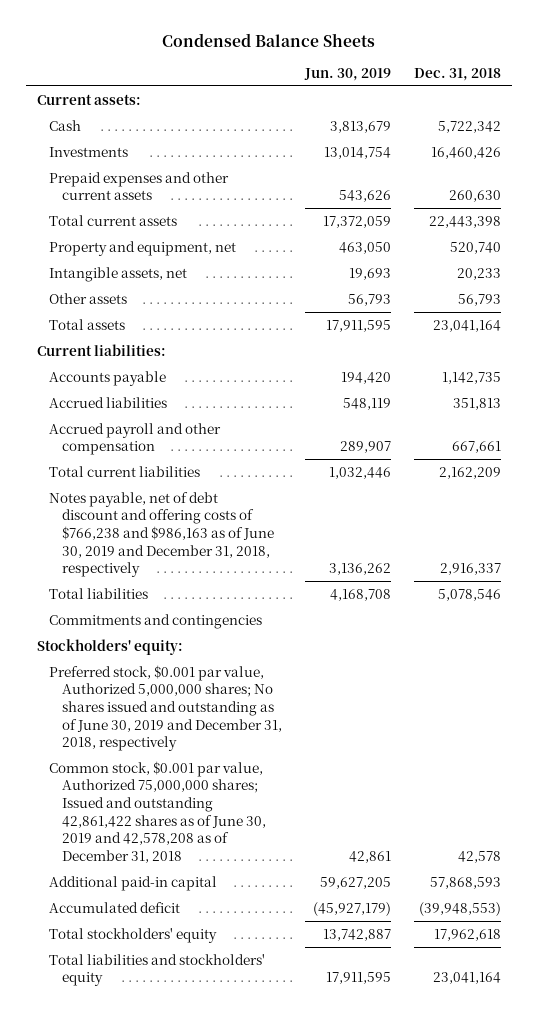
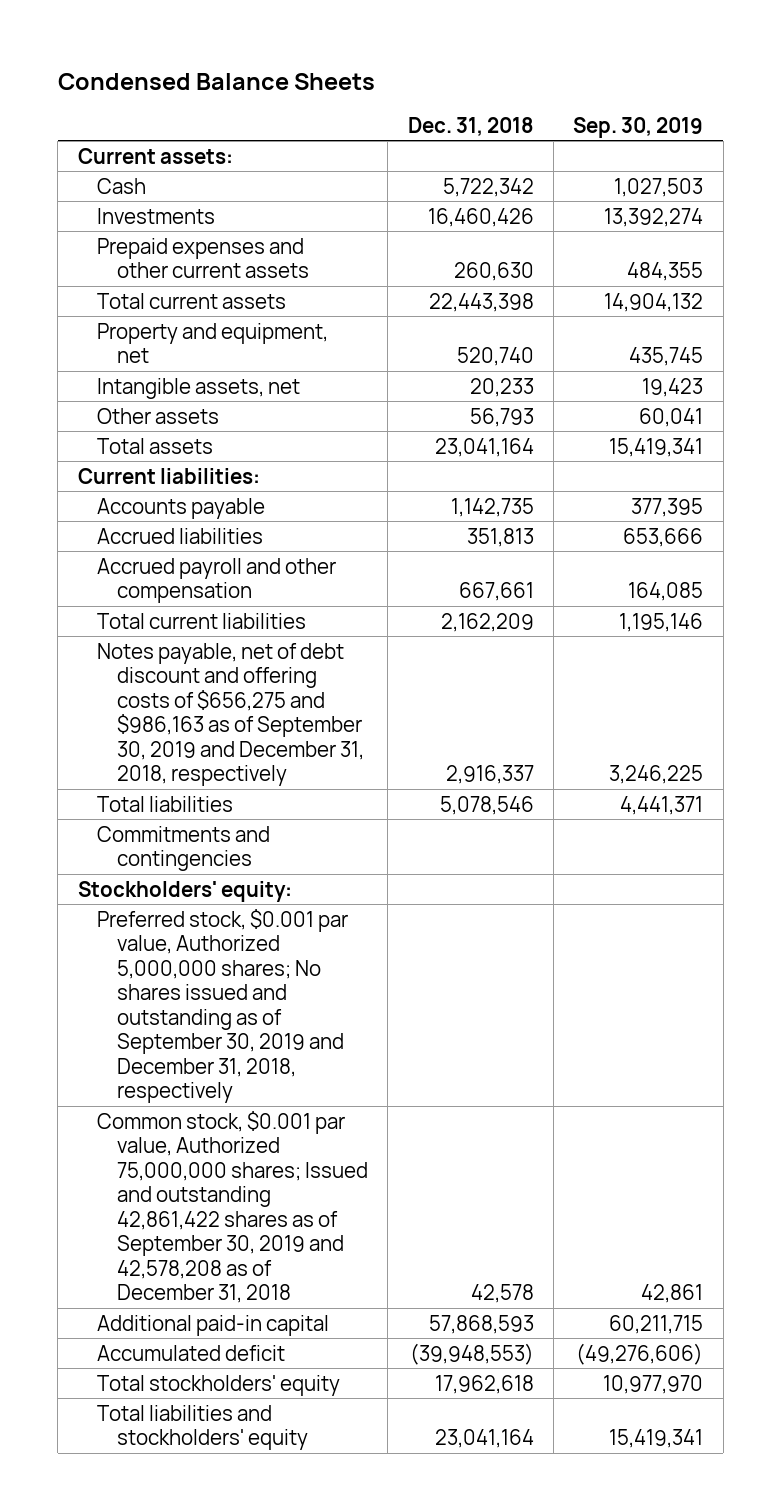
[303,68,391,82] Jun. 30, 2019 -> none
none -> [573,116,704,138] Sep. 30, 2019
[49,491,274,578] Notes payable, net of debt discount and offering costs of $766,238 and $986,163 as of June 30, 2019 and December 31, 2018, respectively -> [97,642,365,787] Notes payable, net of debt discount and offering costs of $656,275 and $986,163 as of September 30, 2019 and December 31, 2018, respectively
[49,664,282,752] Preferred stock, $0.001 par value, Authorized 5,000,000 shares; No shares issued and outstanding as of June 30, 2019 and December 31, 2018, respectively -> [97,908,349,1104] Preferred stock, $0.001 par value, Authorized 5,000,000 shares; No shares issued and outstanding as of September 30, 2019 and December 31, 2018, respectively
[49,760,266,863] Common stock, $0.001 par value, Authorized 75,000,000 shares; Issued and outstanding 42,861,422 shares as of June 30, 2019 and 42,578,208 as of December 31, 2018 -> [97,1110,369,1304] Common stock, $0.001 par value, Authorized 75,000,000 shares; Issued and outstanding 42,861,422 shares as of September 30, 2019 and 42,578,208 as of December 31, 2018

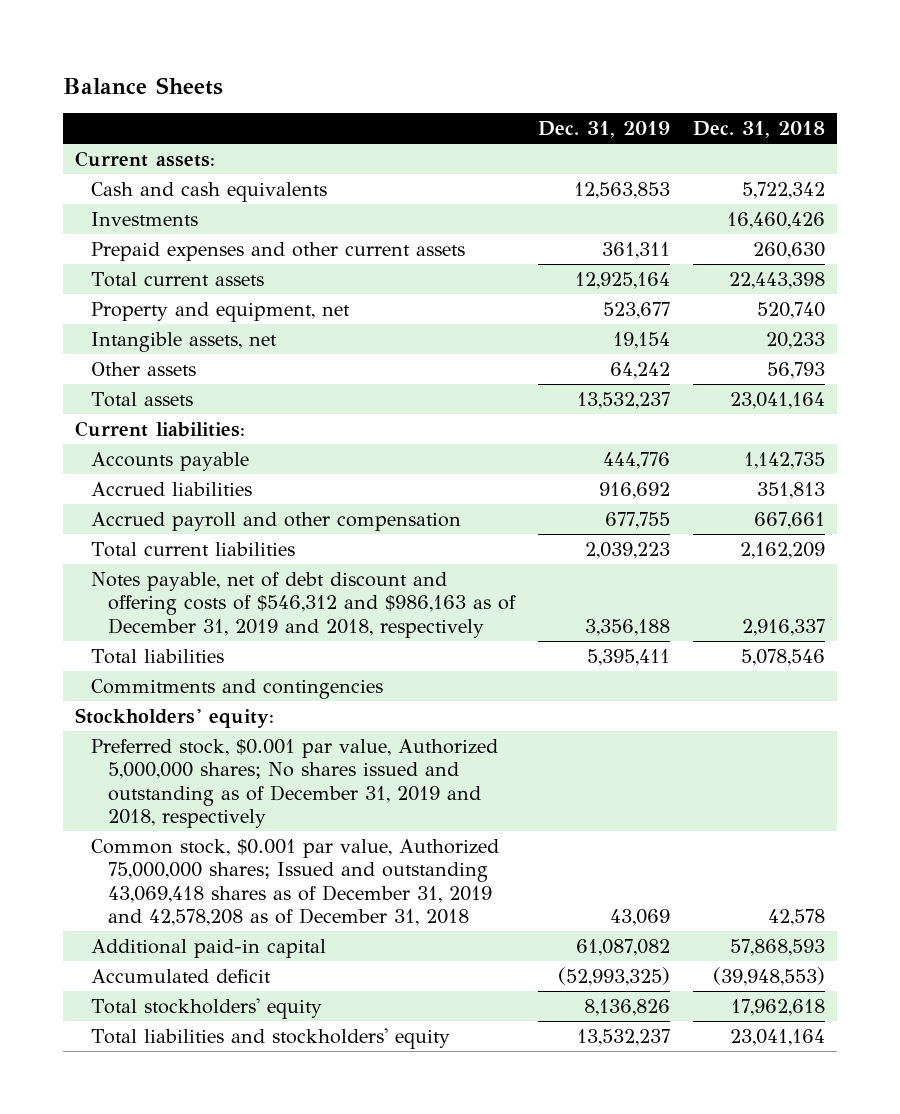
[57,72,375,90] Condensed Balance Sheets -> [62,76,223,95] Balance Sheets
[573,116,704,138] Sep. 30, 2019 -> none
none -> [537,121,670,139] Dec. 31, 2019
[97,177,147,194] Cash -> [91,181,328,202] Cash and cash equivalents
[97,642,365,787] Notes payable, net of debt discount and offering costs of $656,275 and $986,163 as of September 30, 2019 and December 31, 2018, respectively -> [91,571,516,638] Notes payable, net of debt discount and offering costs of $546,312 and $986,163 as of December 31, 2019 and 2018, respectively
[97,908,349,1104] Preferred stock, $0.001 par value, Authorized 5,000,000 shares; No shares issued and outstanding as of September 30, 2019 and December 31, 2018, respectively -> [91,738,499,829] Preferred stock, $0.001 par value, Authorized 5,000,000 shares; No shares issued and outstanding as of December 31, 2019 and 2018, respectively
[97,1110,369,1304] Common stock, $0.001 par value, Authorized 75,000,000 shares; Issued and outstanding 42,861,422 shares as of September 30, 2019 and 42,578,208 as of December 31, 2018 -> [91,838,500,927] Common stock, $0.001 par value, Authorized 75,000,000 shares; Issued and outstanding 43,069,418 shares as of December 31, 2019 and 42,578,208 as of December 31, 2018

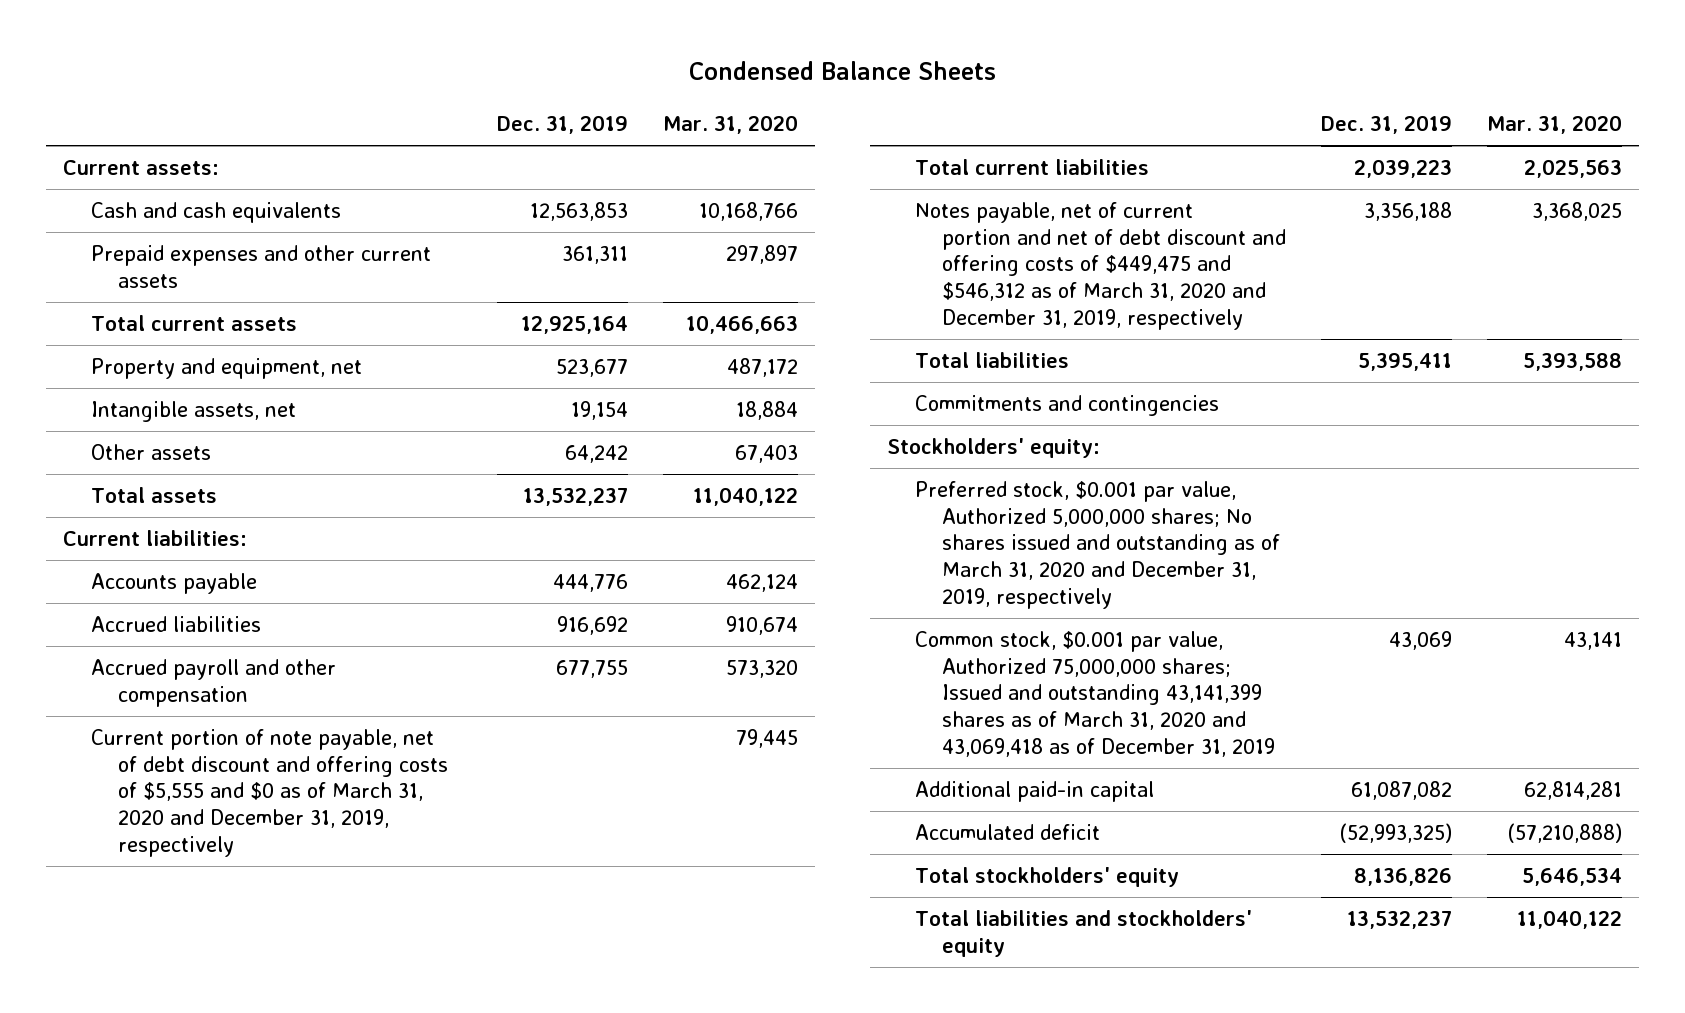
[62,76,223,95] Balance Sheets -> [688,60,996,80] Condensed Balance Sheets
[693,121,826,139] Dec. 31, 2018 -> none
none -> [662,115,798,135] Mar. 31, 2020
[91,211,199,226] Investments -> none
none -> [90,729,449,857] Current portion of note payable, net of debt discount and offering costs of $5,555 and $0 as of March 31, 2020 and December 31, 2019, respectively
[91,571,516,638] Notes payable, net of debt discount and offering costs of $546,312 and $986,163 as of December 31, 2019 and 2018, respectively -> [914,202,1287,330] Notes payable, net of current portion and net of debt discount and offering costs of $449,475 and $546,312 as of March 31, 2020 and December 31, 2019, respectively
[91,738,499,829] Preferred stock, $0.001 par value, Authorized 5,000,000 shares; No shares issued and outstanding as of December 31, 2019 and 2018, respectively -> [914,481,1281,609] Preferred stock, $0.001 par value, Authorized 5,000,000 shares; No shares issued and outstanding as of March 31, 2020 and December 31, 2019, respectively
[91,838,500,927] Common stock, $0.001 par value, Authorized 75,000,000 shares; Issued and outstanding 43,069,418 shares as of December 31, 2019 and 42,578,208 as of December 31, 2018 -> [914,631,1276,757] Common stock, $0.001 par value, Authorized 75,000,000 shares; Issued and outstanding 43,141,399 shares as of March 31, 2020 and 43,069,418 as of December 31, 2019

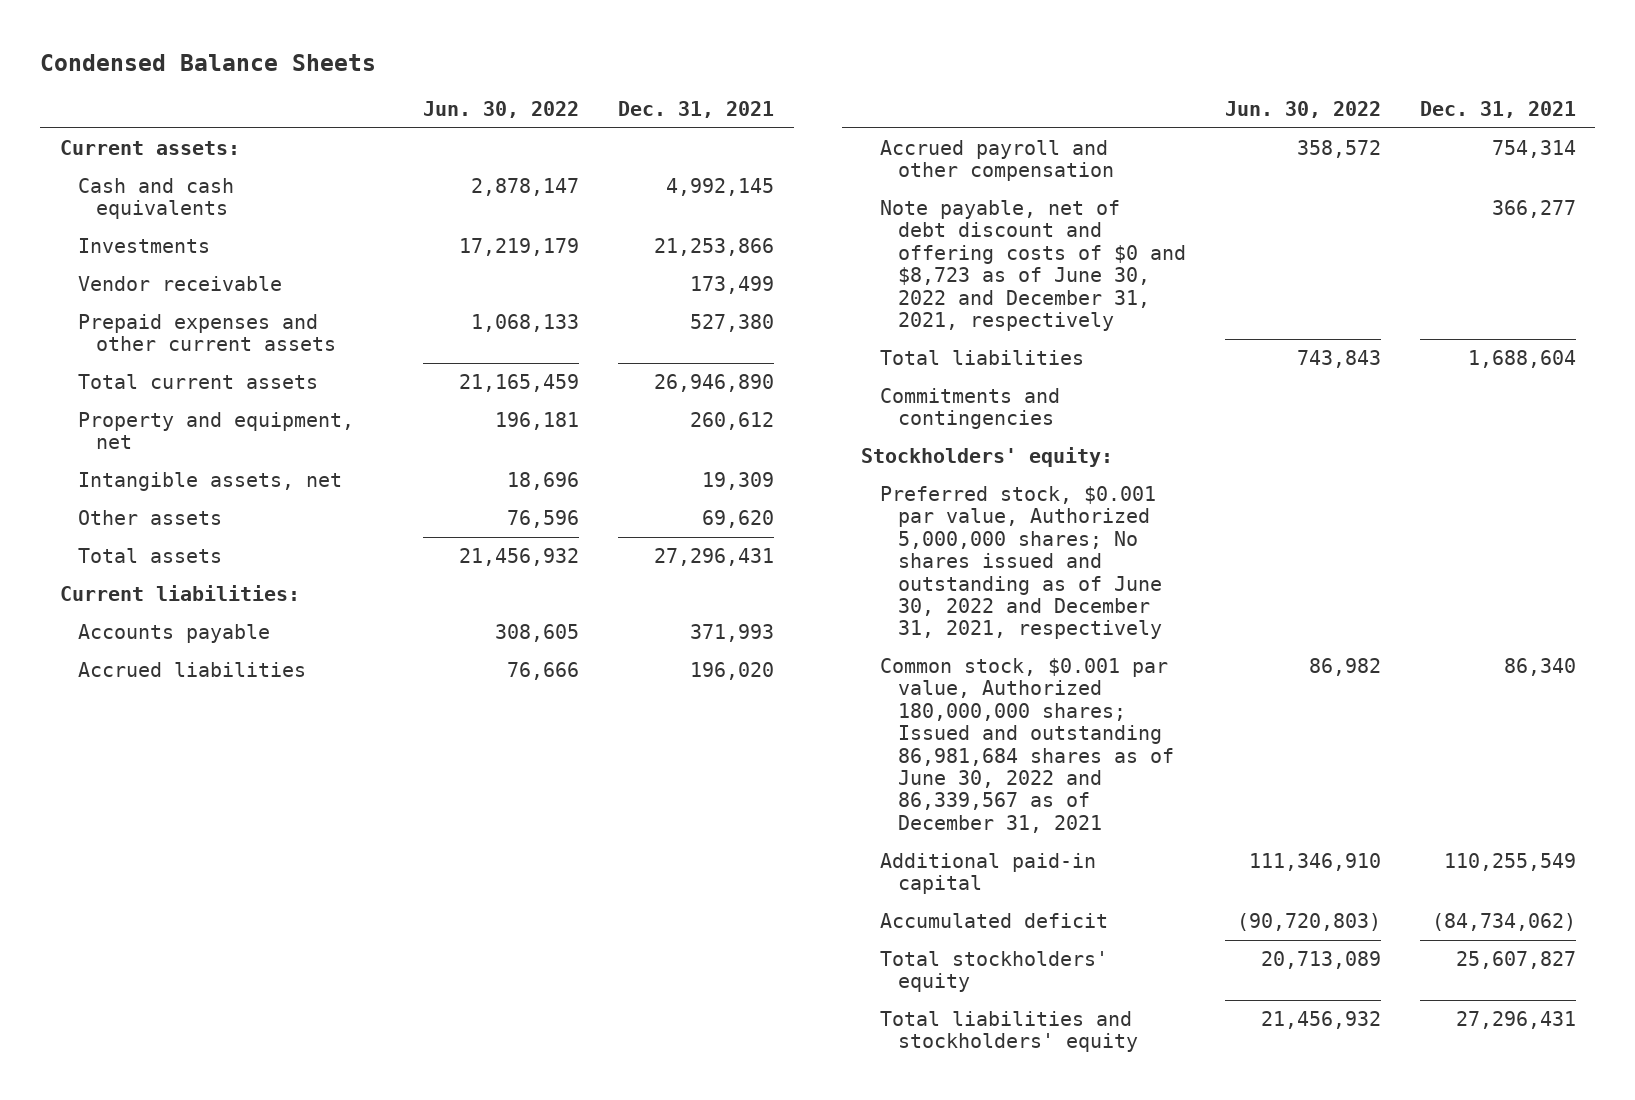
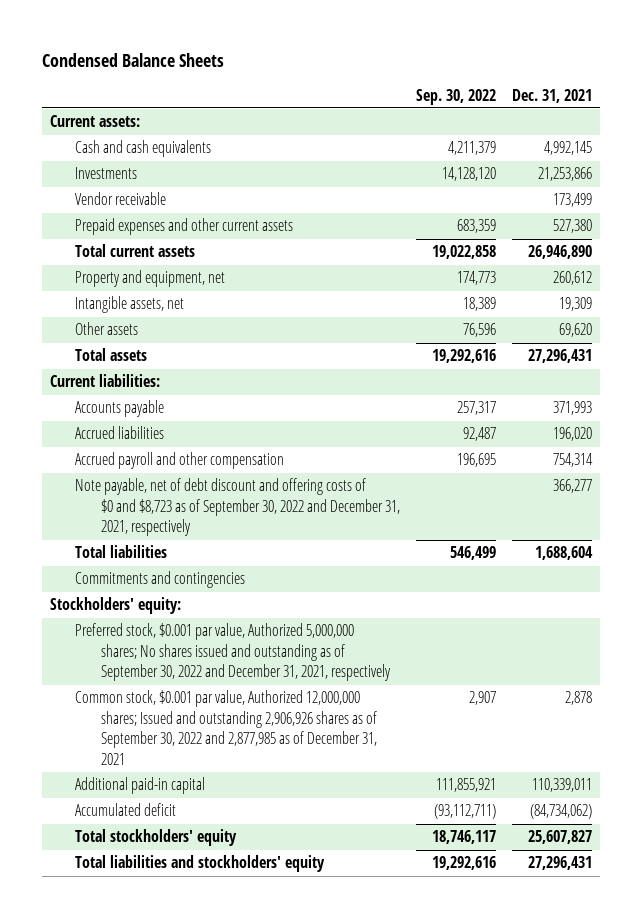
[423,100,580,118] Jun. 30, 2022 -> none
none -> [415,88,496,105] Sep. 30, 2022
[879,200,1186,332] Note payable, net of debt discount and offering costs of $0 and $8,723 as of June 30, 2022 and December 31, 2021, respectively -> [75,478,400,537] Note payable, net of debt discount and offering costs of $0 and $8,723 as of September 30, 2022 and December 31, 2021, respectively
[879,486,1162,640] Preferred stock, $0.001 par value, Authorized 5,000,000 shares; No shares issued and outstanding as of June 30, 2022 and December 31, 2021, respectively -> [75,623,391,682] Preferred stock, $0.001 par value, Authorized 5,000,000 shares; No shares issued and outstanding as of September 30, 2022 and December 31, 2021, respectively
[879,658,1174,833] Common stock, $0.001 par value, Authorized 180,000,000 shares; Issued and outstanding 86,981,684 shares as of June 30, 2022 and 86,339,567 as of December 31, 2021 -> [75,690,377,765] Common stock, $0.001 par value, Authorized 12,000,000 shares; Issued and outstanding 2,906,926 shares as of September 30, 2022 and 2,877,985 as of December 31, 2021
[1503,658,1576,677] 86,340 -> [564,691,592,706] 2,878
[1443,853,1576,872] 110,255,549 -> [531,778,592,793] 110,339,011

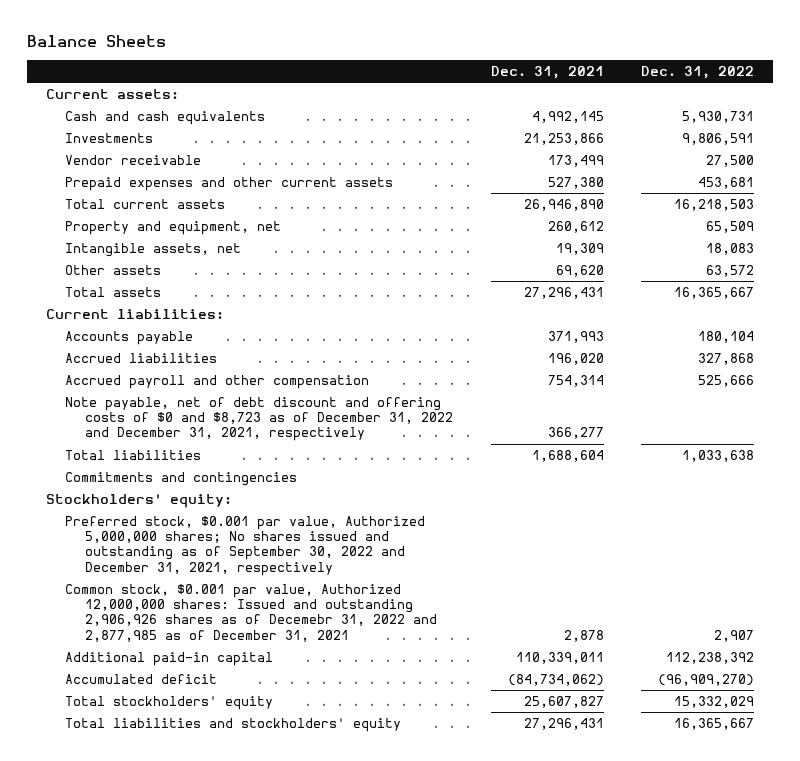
[41,52,224,67] Condensed Balance Sheets -> [26,34,166,47] Balance Sheets
[415,88,496,105] Sep. 30, 2022 -> none
none -> [641,65,755,79] Dec. 31, 2022
[75,478,400,537] Note payable, net of debt discount and offering costs of $0 and $8,723 as of September 30, 2022 and December 31, 2021, respectively -> [65,397,453,442] Note payable, net of debt discount and offering costs of $0 and $8,723 as of December 31, 2022 and December 31, 2021, respectively
[75,690,377,765] Common stock, $0.001 par value, Authorized 12,000,000 shares; Issued and outstanding 2,906,926 shares as of September 30, 2022 and 2,877,985 as of December 31, 2021 -> [65,584,437,642] Common stock, $0.001 par value, Authorized 12,000,000 shares: Issued and outstanding 2,906,926 shares as of Decemebr 31, 2022 and 2,877,985 as of December 31, 2021

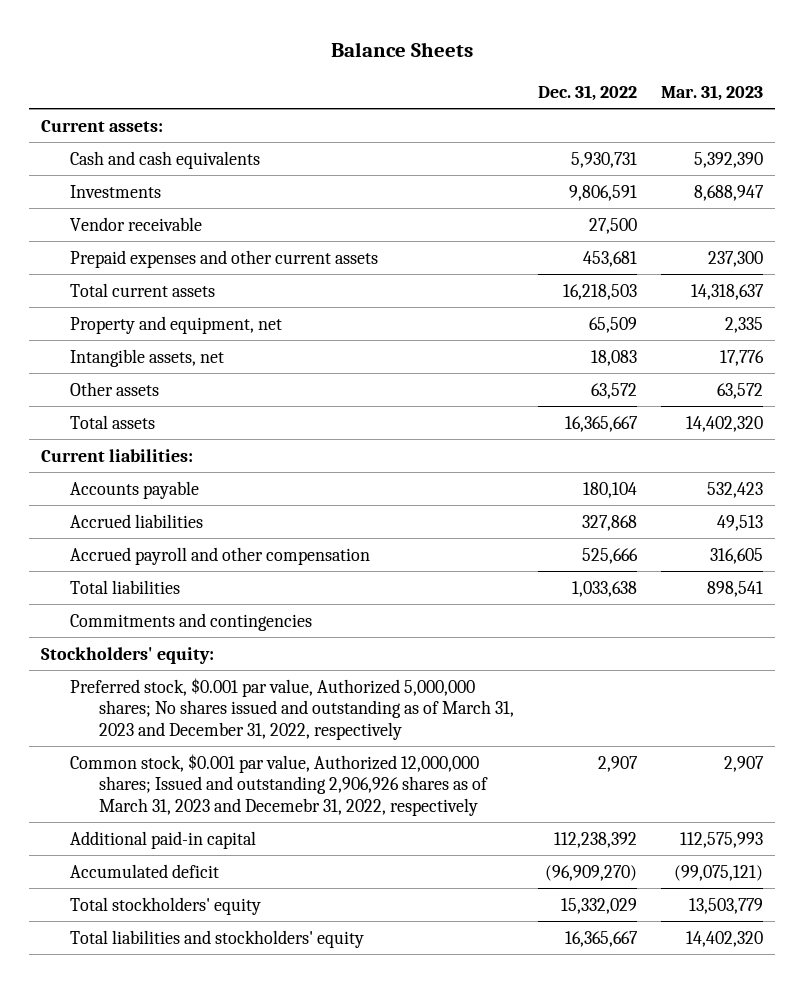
[490,65,604,79] Dec. 31, 2021 -> none
none -> [661,84,764,101] Mar. 31, 2023
[65,397,453,442] Note payable, net of debt discount and offering costs of $0 and $8,723 as of December 31, 2022 and December 31, 2021, respectively -> none
[65,516,426,576] Preferred stock, $0.001 par value, Authorized 5,000,000 shares; No shares issued and outstanding as of September 30, 2022 and December 31, 2021, respectively -> [69,677,514,740] Preferred stock, $0.001 par value, Authorized 5,000,000 shares; No shares issued and outstanding as of March 31, 2023 and December 31, 2022, respectively
[65,584,437,642] Common stock, $0.001 par value, Authorized 12,000,000 shares: Issued and outstanding 2,906,926 shares as of Decemebr 31, 2022 and 2,877,985 as of December 31, 2021 -> [69,753,488,816] Common stock, $0.001 par value, Authorized 12,000,000 shares; Issued and outstanding 2,906,926 shares as of March 31, 2023 and Decemebr 31, 2022, respectively

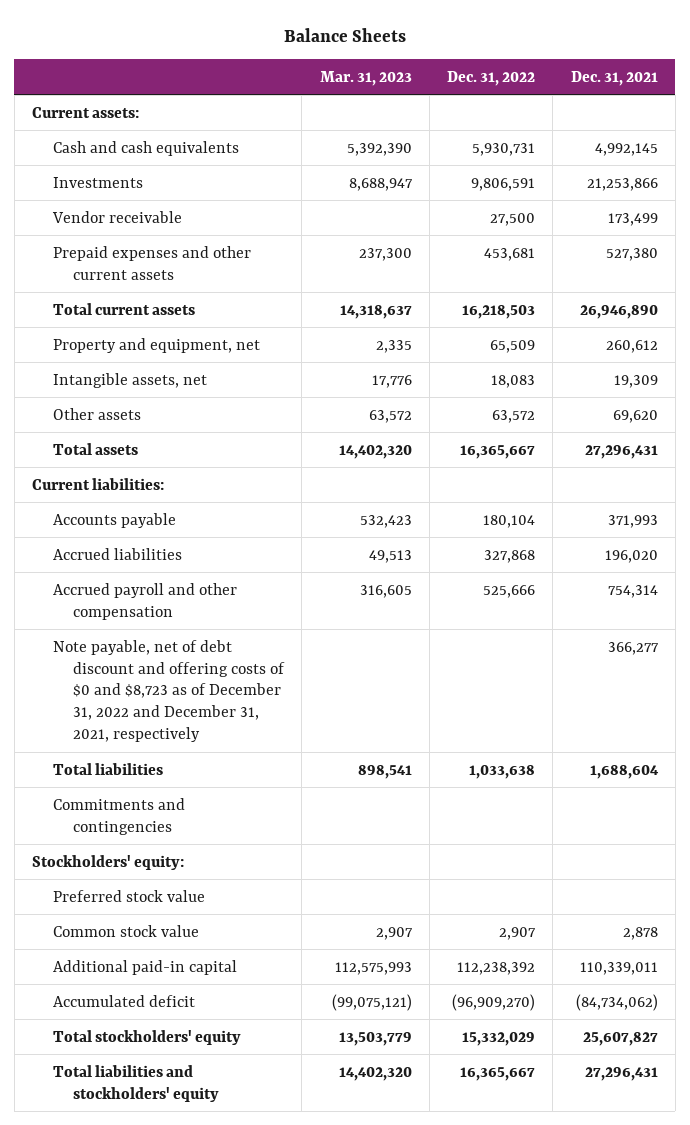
none -> [570,70,658,86] Dec. 31, 2021
none -> [52,639,286,743] Note payable, net of debt discount and offering costs of $0 and $8,723 as of December 31, 2022 and December 31, 2021, respectively
[69,677,514,740] Preferred stock, $0.001 par value, Authorized 5,000,000 shares; No shares issued and outstanding as of March 31, 2023 and December 31, 2022, respectively -> [52,889,205,902] Preferred stock value
[69,753,488,816] Common stock, $0.001 par value, Authorized 12,000,000 shares; Issued and outstanding 2,906,926 shares as of March 31, 2023 and Decemebr 31, 2022, respectively -> [52,924,199,937] Common stock value

